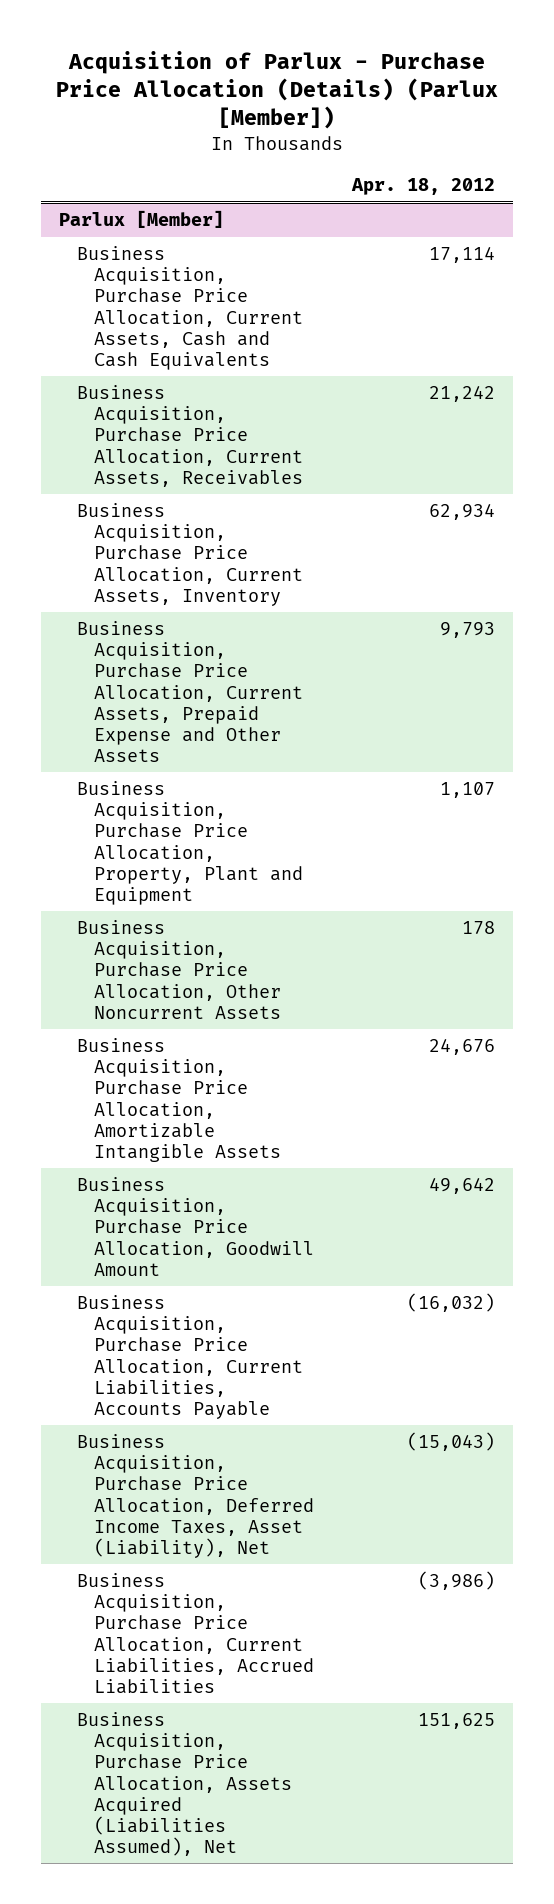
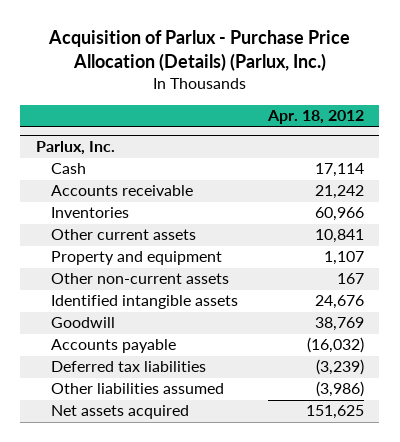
[55,50,498,130] Acquisition of Parlux - Purchase Price Allocation (Details) (Parlux [Member]) -> [47,30,350,72] Acquisition of Parlux - Purchase Price Allocation (Details) (Parlux, Inc.)
[59,210,225,229] Parlux [Member] -> none
[76,503,304,606] Business Acquisition, Purchase Price Allocation, Current Assets, Inventory -> none
[76,1177,315,1276] Business Acquisition, Purchase Price Allocation, Goodwill Amount -> none
[76,1434,315,1558] Business Acquisition, Purchase Price Allocation, Deferred Income Taxes, Asset (Liability), Net -> none
none -> [35,141,115,156] Parlux, Inc.
[76,246,304,370] Business Acquisition, Purchase Price Allocation, Current Assets, Cash and Cash Equivalents -> [50,163,86,175] Cash
[76,385,304,487] Business Acquisition, Purchase Price Allocation, Current Assets, Receivables -> [50,185,193,197] Accounts receivable
none -> [50,207,129,219] Inventories
[76,621,304,762] Business Acquisition, Purchase Price Allocation, Current Assets, Prepaid Expense and Other Assets -> [50,229,196,241] Other current assets
[439,622,495,639] 9,793 -> [315,229,365,244] 10,841
[76,781,304,905] Business Acquisition, Purchase Price Allocation, Property, Plant and Equipment -> [50,251,222,266] Property and equipment
[76,920,282,1019] Business Acquisition, Purchase Price Allocation, Other Noncurrent Assets -> [50,273,229,285] Other non-current assets
[461,921,495,935] 178 -> [337,273,365,285] 167
[76,1038,282,1162] Business Acquisition, Purchase Price Allocation, Amortizable Intangible Assets -> [50,295,238,310] Identified intangible assets
none -> [50,317,115,329] Goodwill
[76,1295,304,1419] Business Acquisition, Purchase Price Allocation, Current Liabilities, Accounts Payable -> [50,339,176,354] Accounts payable
none -> [50,361,206,373] Deferred tax liabilities
[76,1573,315,1694] Business Acquisition, Purchase Price Allocation, Current Liabilities, Accrued Liabilities -> [50,383,224,395] Other liabilities assumed
[76,1712,293,1856] Business Acquisition, Purchase Price Allocation, Assets Acquired (Liabilities Assumed), Net -> [50,405,189,420] Net assets acquired

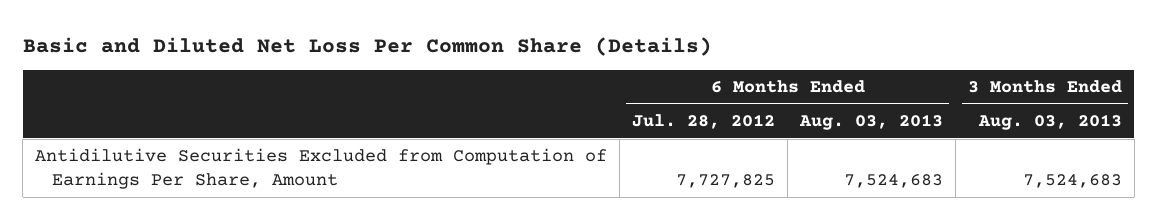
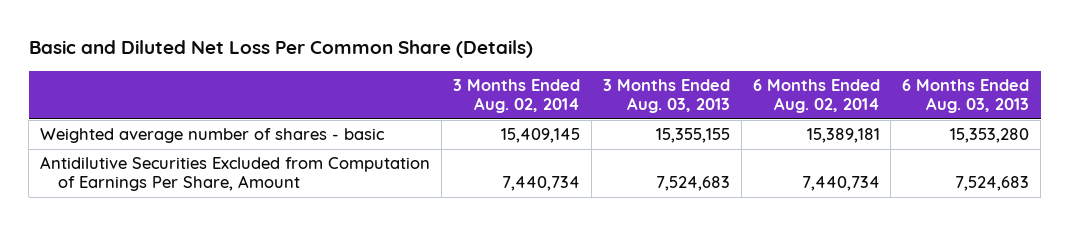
[632,114,776,130] Jul. 28, 2012 -> none
none -> [452,78,580,113] 3 Months Ended Aug. 02, 2014
none -> [752,78,880,113] 6 Months Ended Aug. 02, 2014
none -> [40,128,386,144] Weighted average number of shares - basic

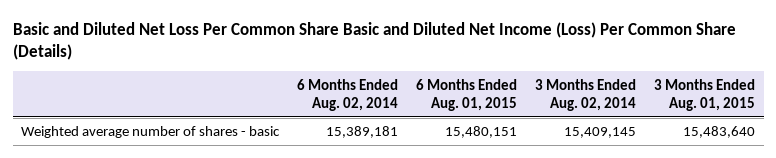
[28,40,533,59] Basic and Diluted Net Loss Per Common Share (Details) -> [12,21,736,60] Basic and Diluted Net Loss Per Common Share Basic and Diluted Net Income (Loss) Per Common Share (Details)
[602,78,730,113] 3 Months Ended Aug. 03, 2013 -> none
[902,78,1030,113] 6 Months Ended Aug. 03, 2013 -> none
none -> [416,78,518,111] 6 Months Ended Aug. 01, 2015
none -> [653,78,755,111] 3 Months Ended Aug. 01, 2015
[40,156,431,192] Antidilutive Securities Excluded from Computation of Earnings Per Share, Amount -> none

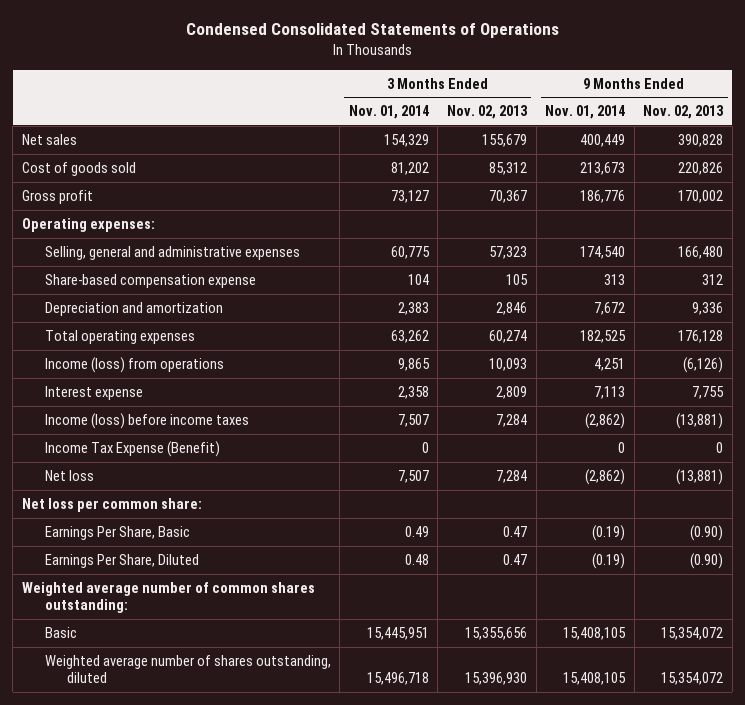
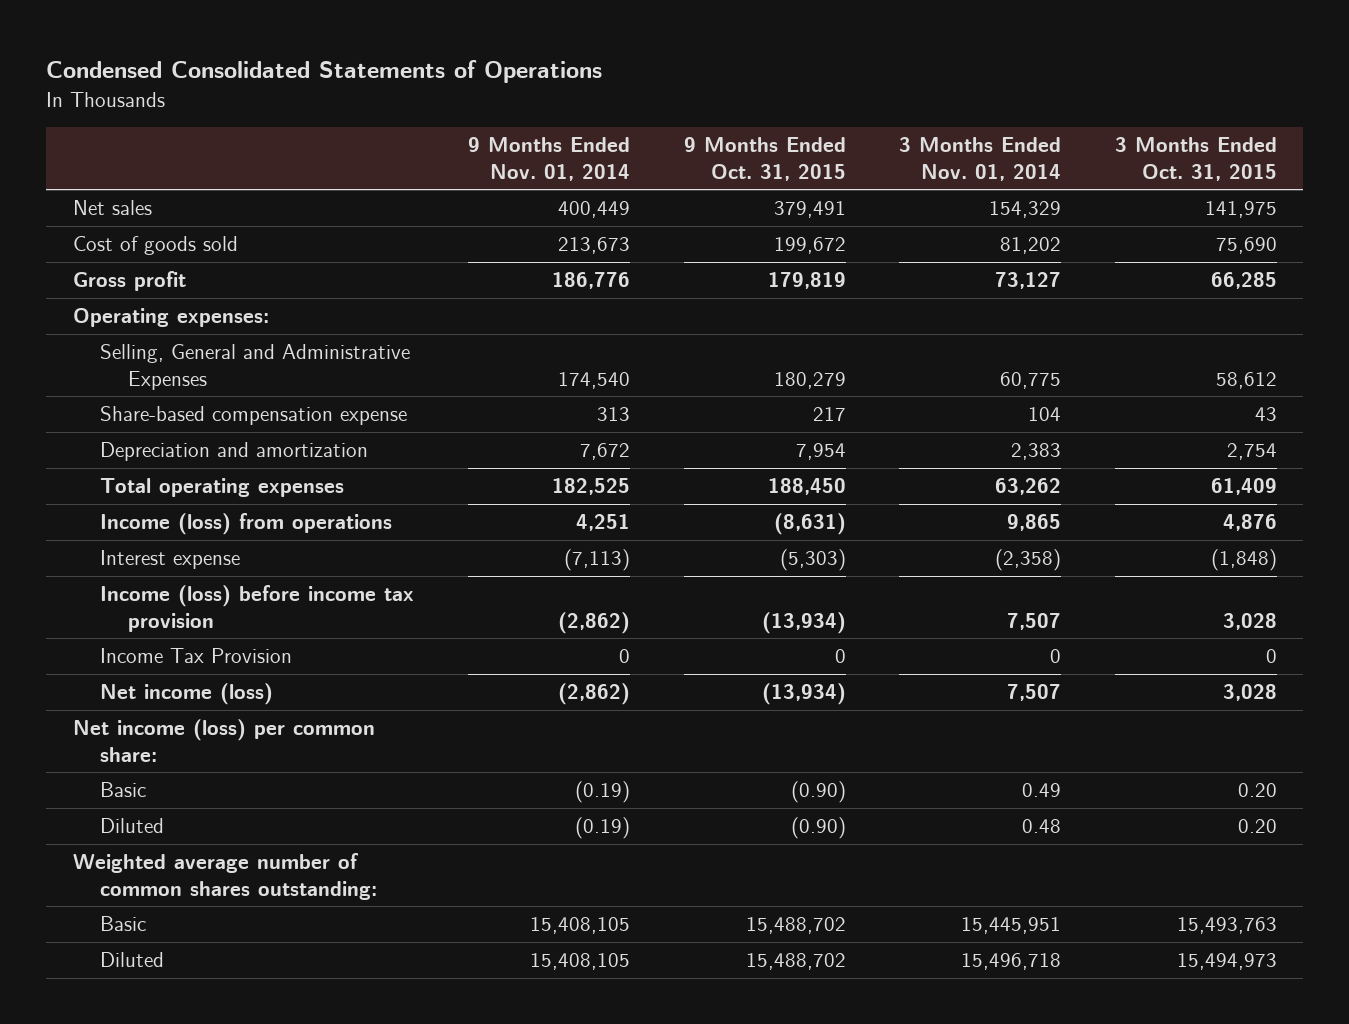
[446,105,528,120] Nov. 02, 2013 -> none
[643,105,725,120] Nov. 02, 2013 -> none
none -> [683,137,846,181] 9 Months Ended Oct. 31, 2015
none -> [1114,137,1277,181] 3 Months Ended Oct. 31, 2015
[44,245,300,260] Selling, general and administrative expenses -> [100,344,411,390] Selling, General and Administrative Expenses
[397,385,429,399] 2,358 -> [995,549,1062,572] (2,358)
[594,385,626,399] 7,113 -> [563,549,630,572] (7,113)
[44,412,249,429] Income (loss) before income taxes -> [100,585,415,632] Income (loss) before income tax provision
[44,440,220,457] Income Tax Expense (Benefit) -> [100,648,293,664] Income Tax Provision
[44,469,94,481] Net loss -> [100,683,274,706] Net income (loss)
[21,497,202,512] Net loss per common share: -> [72,719,375,762] Net income (loss) per common share:
[44,525,190,540] Earnings Per Share, Basic -> [100,782,147,798] Basic
[44,553,199,568] Earnings Per Share, Diluted -> [100,818,165,834] Diluted
[44,654,331,684] Weighted average number of shares outstanding, diluted -> [100,952,165,968] Diluted

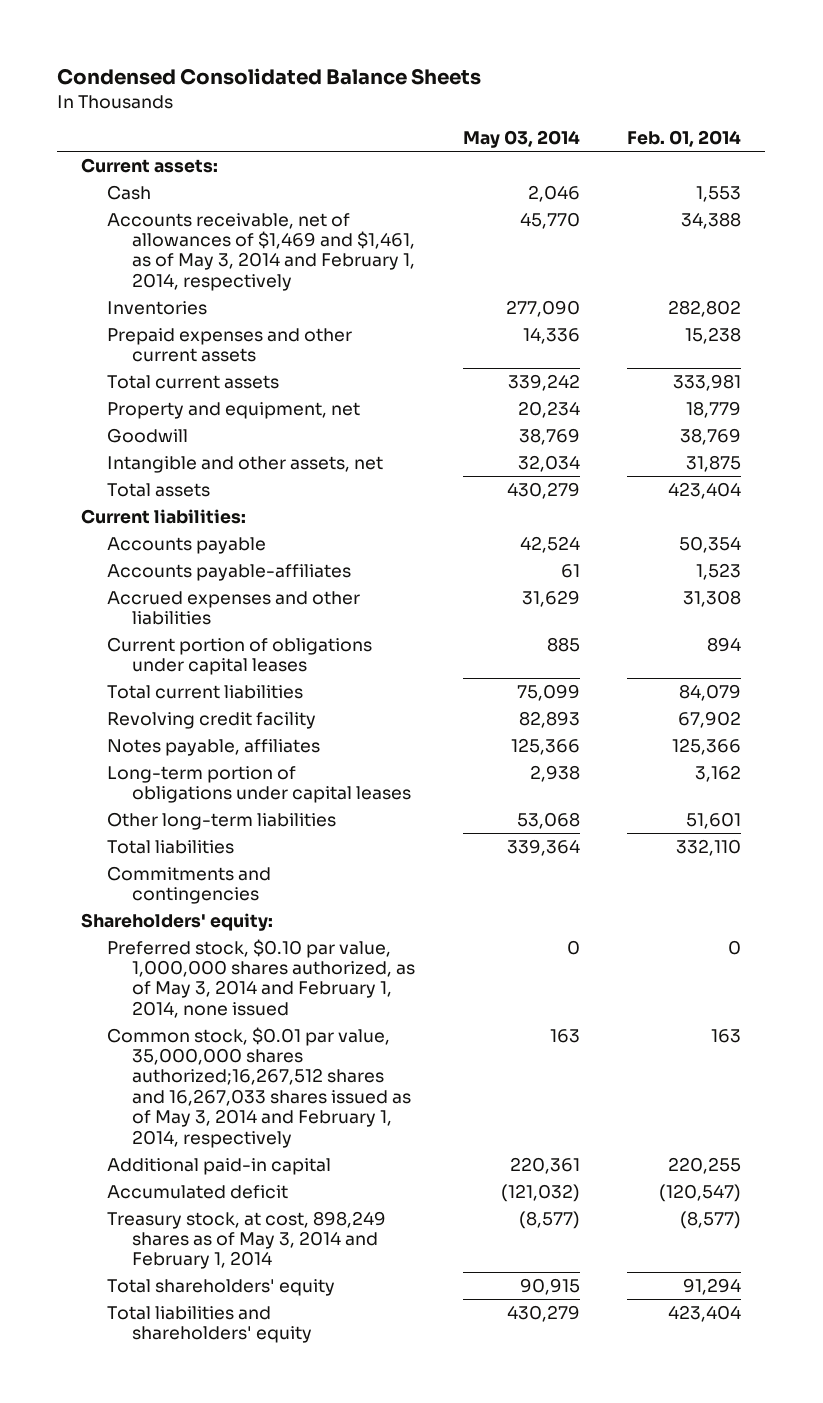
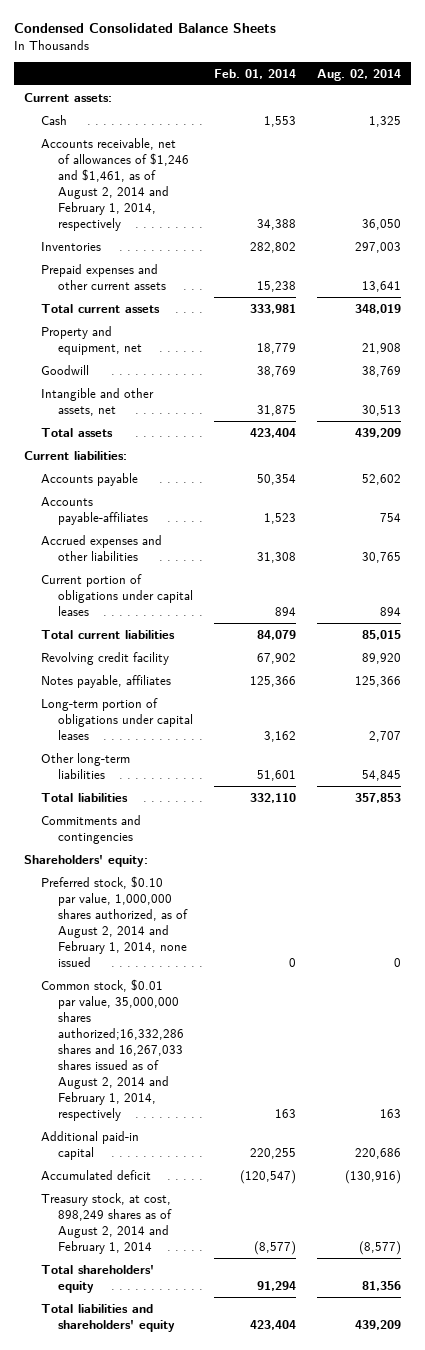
[462,130,580,149] May 03, 2014 -> none
none -> [316,68,401,81] Aug. 02, 2014
[106,212,416,291] Accounts receivable, net of allowances of $1,469 and $1,461, as of May 3, 2014 and February 1, 2014, respectively -> [40,137,189,231] Accounts receivable, net of allowances of $1,246 and $1,461, as of August 2, 2014 and February 1, 2014, respectively
[106,938,416,1018] Preferred stock, $0.10 par value, 1,000,000 shares authorized, as of May 3, 2014 and February 1, 2014, none issued -> [40,875,188,967] Preferred stock, $0.10 par value, 1,000,000 shares authorized, as of August 2, 2014 and February 1, 2014, none issued
[106,1026,412,1148] Common stock, $0.01 par value, 35,000,000 shares authorized;16,267,512 shares and 16,267,033 shares issued as of May 3, 2014 and February 1, 2014, respectively -> [40,978,184,1122] Common stock, $0.01 par value, 35,000,000 shares authorized;16,332,286 shares and 16,267,033 shares issued as of August 2, 2014 and February 1, 2014, respectively
[106,1210,386,1270] Treasury stock, at cost, 898,249 shares as of May 3, 2014 and February 1, 2014 -> [40,1192,172,1254] Treasury stock, at cost, 898,249 shares as of August 2, 2014 and February 1, 2014

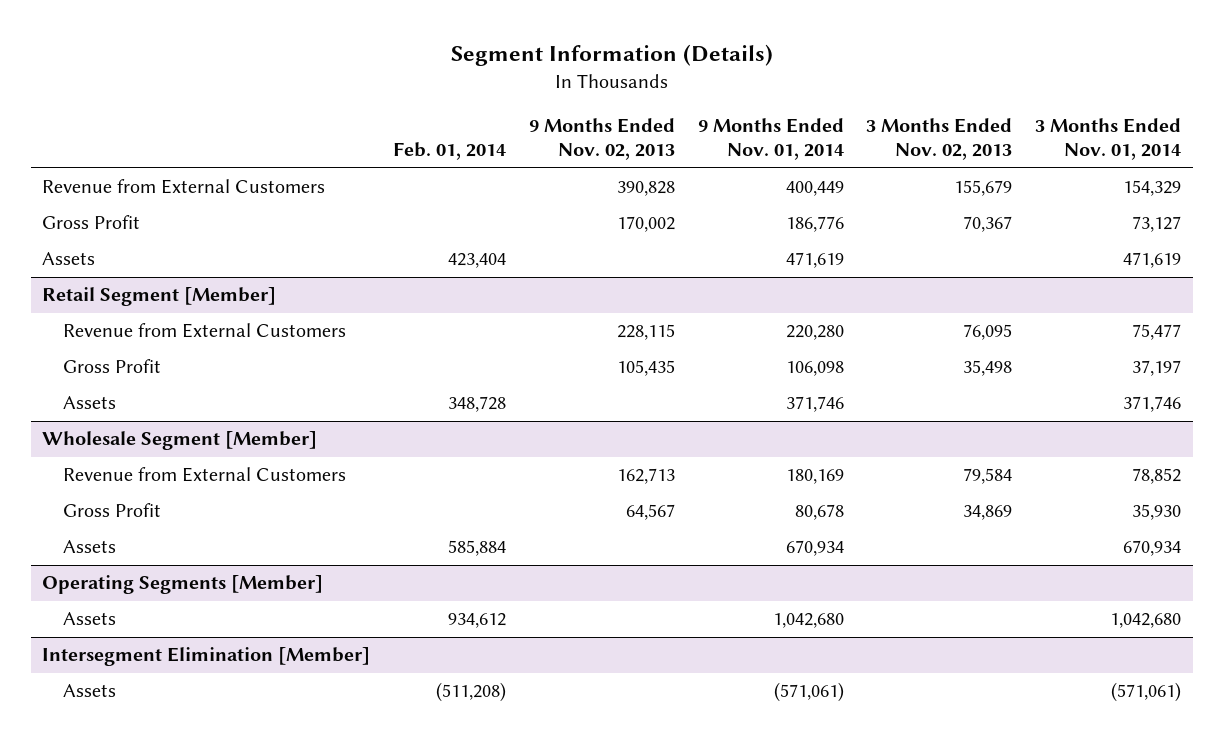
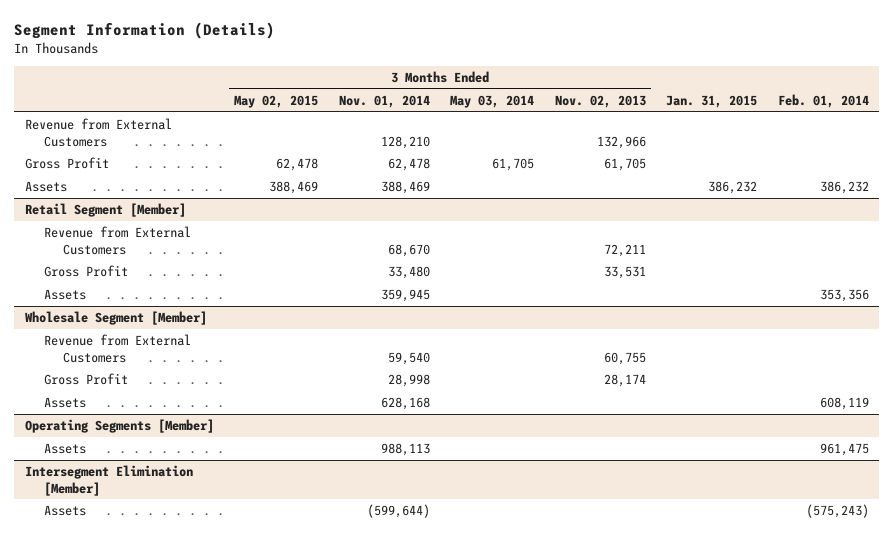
[528,118,675,161] 9 Months Ended Nov. 02, 2013 -> none
[697,118,844,161] 9 Months Ended Nov. 01, 2014 -> none
none -> [234,94,319,108] May 02, 2015
none -> [450,94,535,108] May 03, 2014
none -> [666,94,758,108] Jan. 31, 2015
[954,180,1013,197] 155,679 -> [596,135,646,149] 132,966
[1123,180,1182,197] 154,329 -> [380,135,430,149] 128,210
[963,216,1013,233] 70,367 -> [603,158,646,172] 61,705
[1132,216,1182,233] 73,127 -> [387,158,430,172] 62,478
[447,253,506,269] 423,404 -> [819,181,869,195] 386,232
[1123,252,1182,269] 471,619 -> [380,181,430,195] 388,469
[963,324,1013,341] 76,095 -> [603,243,646,257] 72,211
[1132,324,1182,341] 75,477 -> [387,243,430,257] 68,670
[963,360,1013,377] 35,498 -> [603,266,646,280] 33,531
[1132,360,1182,377] 37,197 -> [387,266,430,280] 33,480
[447,396,506,413] 348,728 -> [819,289,869,303] 353,356
[1123,396,1182,413] 371,746 -> [380,289,430,303] 359,945
[963,468,1013,485] 79,584 -> [603,351,646,365] 60,755
[1132,468,1182,485] 78,852 -> [387,351,430,365] 59,540
[963,505,1013,521] 34,869 -> [603,374,646,388] 28,174
[1132,504,1182,521] 35,930 -> [387,374,430,388] 28,998
[447,540,506,557] 585,884 -> [819,397,869,411] 608,119
[1123,540,1182,557] 670,934 -> [380,397,430,411] 628,168
[447,613,506,629] 934,612 -> [819,443,869,457] 961,475
[1110,613,1182,629] 1,042,680 -> [380,443,430,457] 988,113
[435,682,506,703] (511,208) -> [805,504,869,519] (575,243)
[1111,682,1182,703] (571,061) -> [366,504,430,519] (599,644)

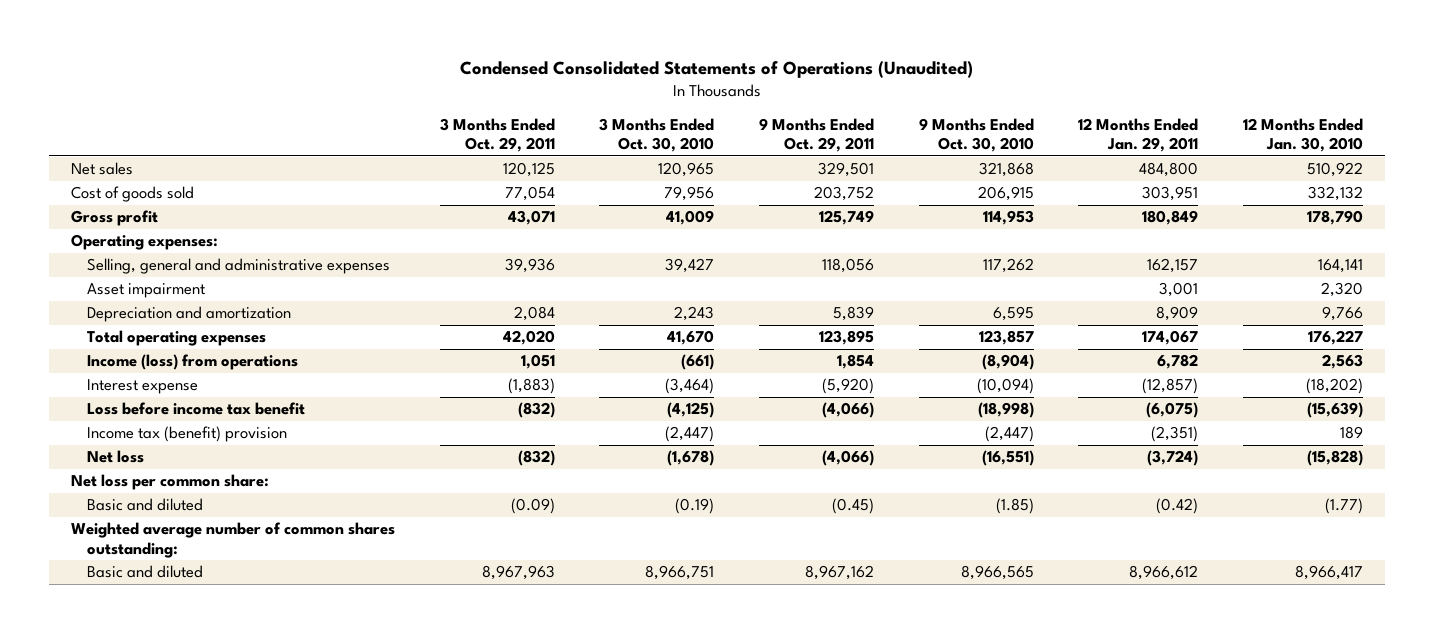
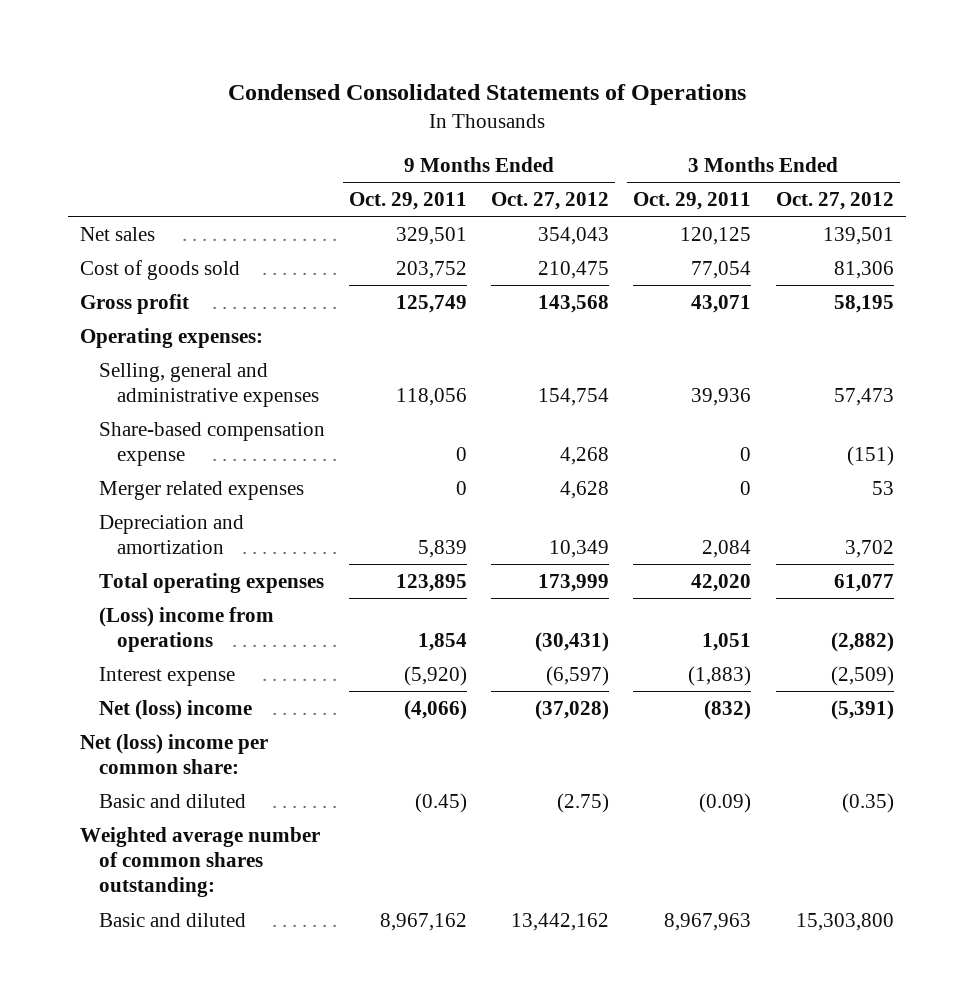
[460,61,974,79] Condensed Consolidated Statements of Operations (Unaudited) -> [227,83,746,105] Condensed Consolidated Statements of Operations
[599,117,715,153] 3 Months Ended Oct. 30, 2010 -> none
[918,117,1034,153] 9 Months Ended Oct. 30, 2010 -> none
[1078,117,1199,153] 12 Months Ended Jan. 29, 2011 -> none
[1242,117,1363,153] 12 Months Ended Jan. 30, 2010 -> none
none -> [491,192,610,211] Oct. 27, 2012
none -> [775,192,894,211] Oct. 27, 2012
[86,283,205,299] Asset impairment -> none
none -> [98,421,325,467] Share-based compensation expense
none -> [98,480,304,500] Merger related expenses
[86,354,298,371] Income (loss) from operations -> [98,606,274,653] (Loss) income from operations
[86,402,305,416] Loss before income tax benefit -> none
[86,426,287,443] Income tax (benefit) provision -> none
[86,450,144,464] Net loss -> [98,699,252,720] Net (loss) income
[71,474,270,491] Net loss per common share: -> [79,733,268,775] Net (loss) income per common share:

